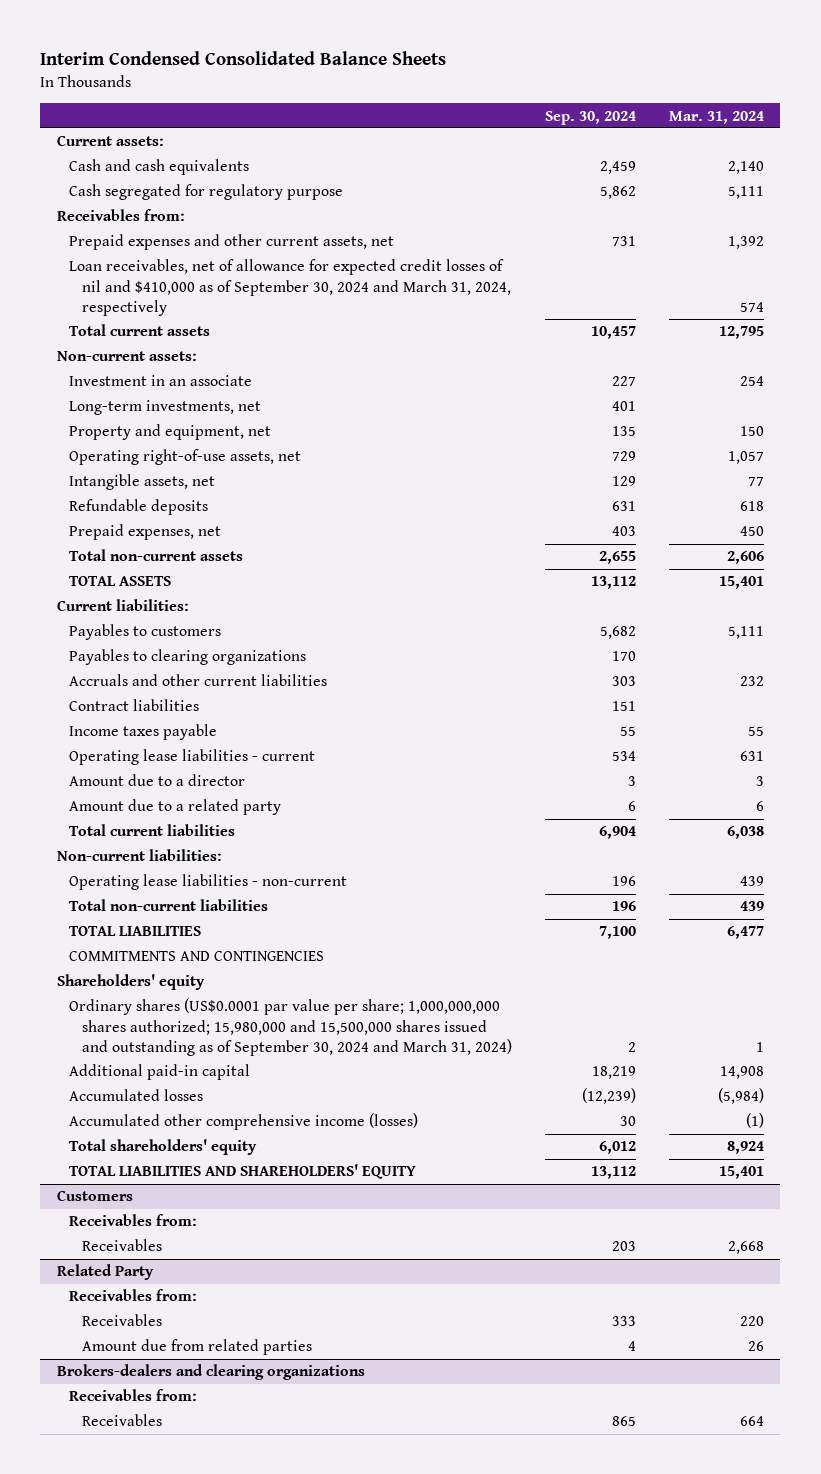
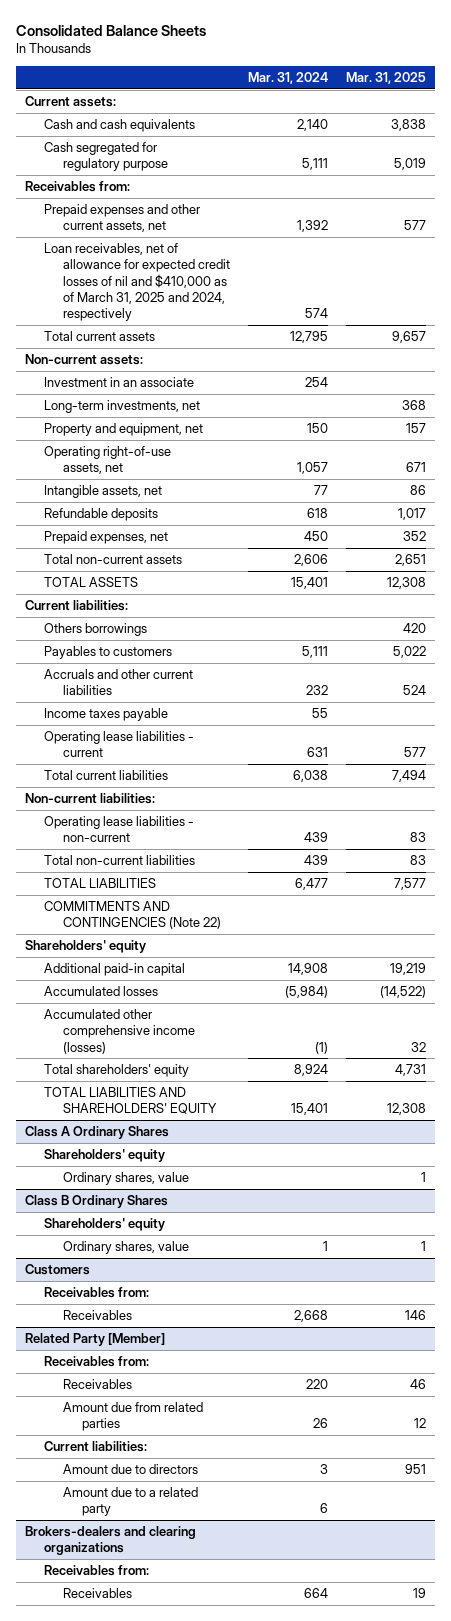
[40,51,447,66] Interim Condensed Consolidated Balance Sheets -> [16,24,207,36] Consolidated Balance Sheets
[545,110,637,125] Sep. 30, 2024 -> none
none -> [345,71,426,84] Mar. 31, 2025
[69,259,512,317] Loan receivables, net of allowance for expected credit losses of nil and $410,000 as of September 30, 2024 and March 31, 2024, respectively -> [43,243,230,322] Loan receivables, net of allowance for expected credit losses of nil and $410,000 as of March 31, 2025 and 2024, respectively
none -> [43,623,147,637] Others borrowings
[69,649,307,666] Payables to clearing organizations -> none
[69,699,200,712] Contract liabilities -> none
[69,774,246,787] Amount due to a director -> none
[69,799,282,816] Amount due to a related party -> none
[69,951,325,962] COMMITMENTS AND CONTINGENCIES -> [43,901,221,930] COMMITMENTS AND CONTINGENCIES (Note 22)
[69,998,513,1057] Ordinary shares (US$0.0001 par value per share; 1,000,000,000 shares authorized; 15,980,000 and 15,500,000 shares issued and outstanding as of September 30, 2024 and March 31, 2024) -> none
none -> [24,1126,169,1140] Class A Ordinary Shares
none -> [43,1149,165,1163] Shareholders' equity
none -> [62,1172,189,1186] Ordinary shares, value
none -> [24,1195,168,1209] Class B Ordinary Shares
none -> [43,1218,165,1232] Shareholders' equity
none -> [62,1241,189,1255] Ordinary shares, value
[56,1264,154,1281] Related Party -> [24,1333,165,1347] Related Party [Member]
none -> [43,1441,147,1453] Current liabilities:
none -> [62,1464,198,1475] Amount due to directors
none -> [62,1487,198,1517] Amount due to a related party

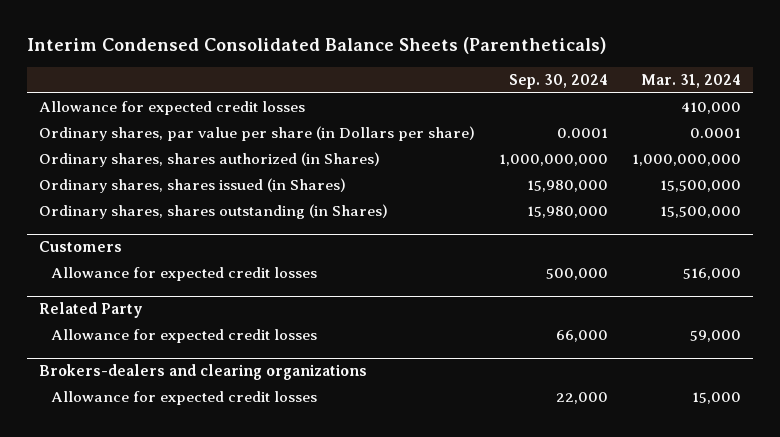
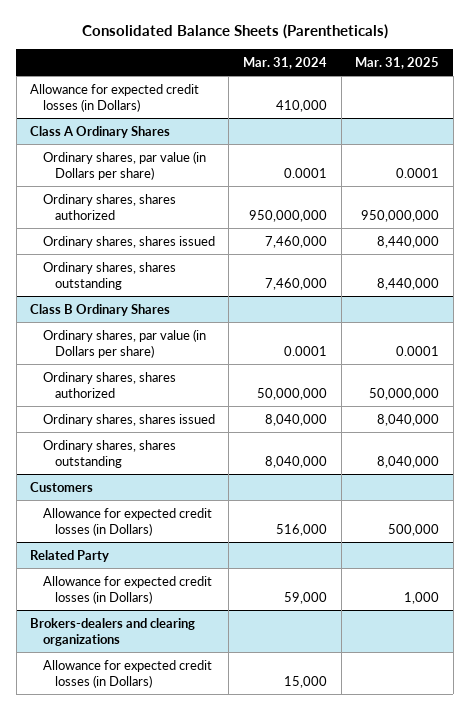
[26,36,606,54] Interim Condensed Consolidated Balance Sheets (Parentheticals) -> [81,24,388,40] Consolidated Balance Sheets (Parentheticals)
[508,73,608,89] Sep. 30, 2024 -> none
none -> [355,57,440,70] Mar. 31, 2025
[38,101,305,116] Allowance for expected credit losses -> [30,83,200,112] Allowance for expected credit losses (in Dollars)
none -> [30,125,171,138] Class A Ordinary Shares
[38,126,475,142] Ordinary shares, par value per share (in Dollars per share) -> [42,150,206,180] Ordinary shares, par value (in Dollars per share)
[38,152,380,168] Ordinary shares, shares authorized (in Shares) -> [42,193,176,220] Ordinary shares, shares authorized
[631,154,741,167] 1,000,000,000 -> [249,209,328,222] 950,000,000
[38,178,346,194] Ordinary shares, shares issued (in Shares) -> [42,235,215,248] Ordinary shares, shares issued
[659,180,741,193] 15,500,000 -> [265,235,328,248] 7,460,000
[38,204,388,220] Ordinary shares, shares outstanding (in Shares) -> [42,261,176,290] Ordinary shares, shares outstanding
[659,206,741,219] 15,500,000 -> [265,277,328,290] 7,460,000
none -> [30,303,171,316] Class B Ordinary Shares
none -> [42,328,206,358] Ordinary shares, par value (in Dollars per share)
none -> [42,371,176,398] Ordinary shares, shares authorized
none -> [42,413,215,426] Ordinary shares, shares issued
none -> [42,439,176,468] Ordinary shares, shares outstanding
[50,267,317,282] Allowance for expected credit losses -> [42,507,212,536] Allowance for expected credit losses (in Dollars)
[50,329,317,344] Allowance for expected credit losses -> [42,575,212,604] Allowance for expected credit losses (in Dollars)
[50,391,317,406] Allowance for expected credit losses -> [42,659,212,688] Allowance for expected credit losses (in Dollars)

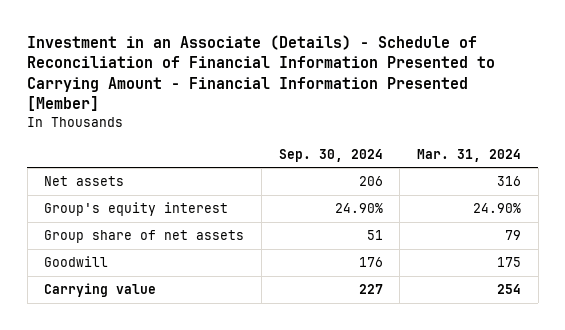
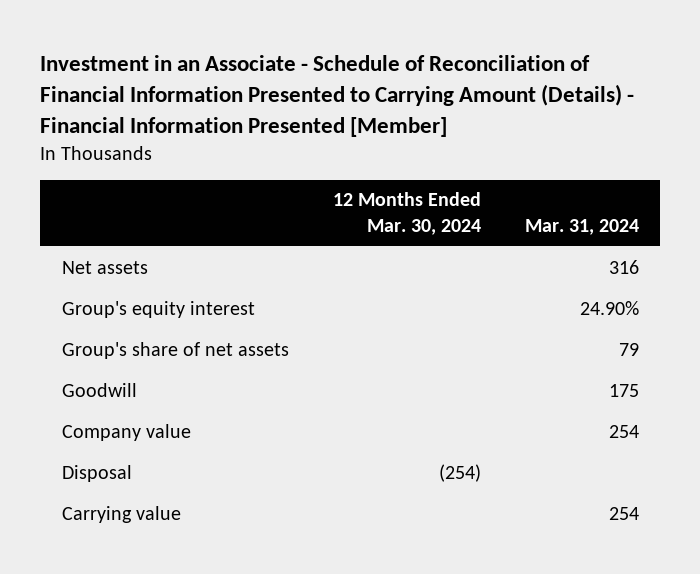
[27,34,496,112] Investment in an Associate (Details) - Schedule of Reconciliation of Financial Information Presented to Carrying Amount - Financial Information Presented [Member] -> [39,54,634,137] Investment in an Associate - Schedule of Reconciliation of Financial Information Presented to Carrying Amount (Details) - Financial Information Presented [Member]
[278,148,383,162] Sep. 30, 2024 -> none
none -> [332,192,481,235] 12 Months Ended Mar. 30, 2024
[44,230,245,244] Group share of net assets -> [61,341,289,359] Group's share of net assets
none -> [61,423,191,441] Company value
none -> [61,464,132,482] Disposal

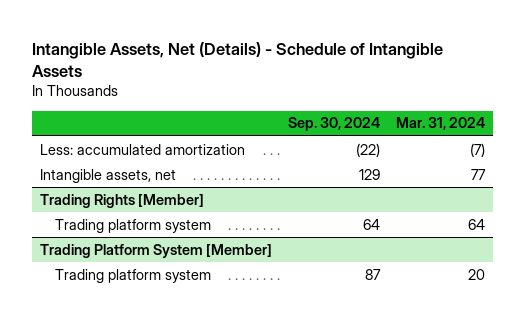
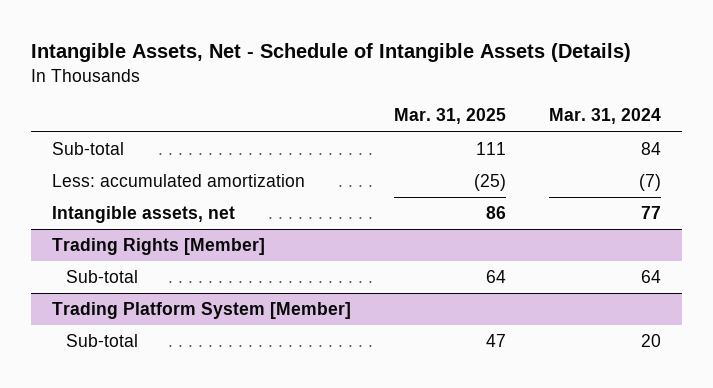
[32,41,444,77] Intangible Assets, Net (Details) - Schedule of Intangible Assets -> [31,43,632,63] Intangible Assets, Net - Schedule of Intangible Assets (Details)
[287,117,380,132] Sep. 30, 2024 -> none
none -> [394,108,507,125] Mar. 31, 2025
none -> [52,142,125,156] Sub-total
[54,218,211,233] Trading platform system -> [66,270,139,284] Sub-total
[54,268,211,283] Trading platform system -> [66,334,139,348] Sub-total

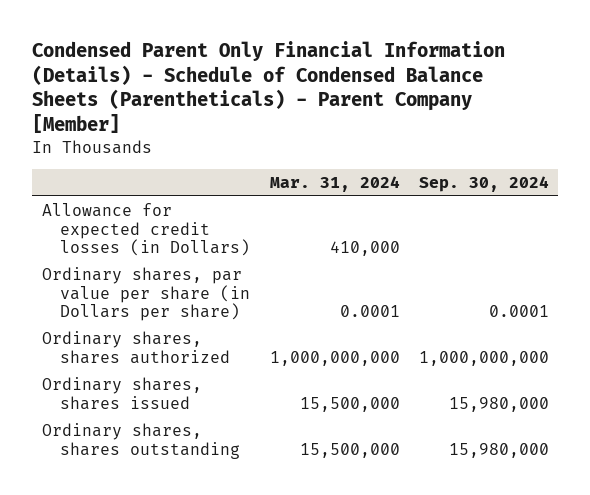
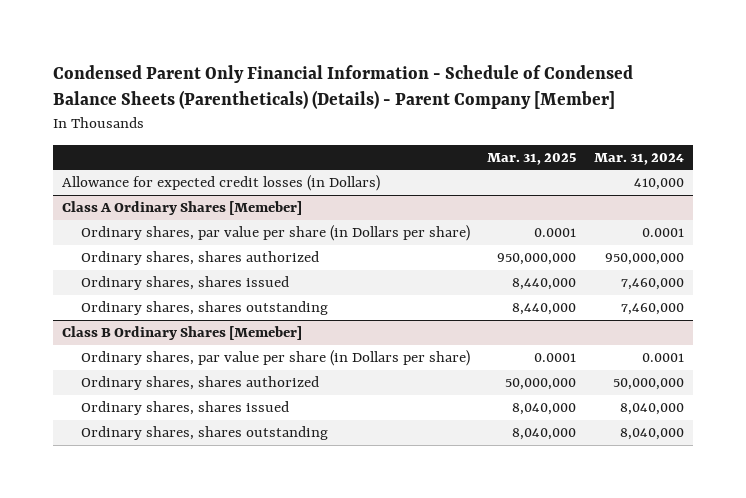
[32,40,506,134] Condensed Parent Only Financial Information (Details) - Schedule of Condensed Balance Sheets (Parentheticals) - Parent Company [Member] -> [52,64,633,110] Condensed Parent Only Financial Information - Schedule of Condensed Balance Sheets (Parentheticals) (Details) - Parent Company [Member]
[418,175,549,192] Sep. 30, 2024 -> none
none -> [487,152,577,165] Mar. 31, 2025
none -> [61,201,302,216] Class A Ordinary Shares [Memeber]
[269,350,400,366] 1,000,000,000 -> [605,253,685,266] 950,000,000
[299,396,400,412] 15,500,000 -> [621,278,685,291] 7,460,000
[299,442,400,458] 15,500,000 -> [621,303,685,316] 7,460,000
none -> [61,326,302,341] Class B Ordinary Shares [Memeber]
none -> [80,350,470,367] Ordinary shares, par value per share (in Dollars per share)
none -> [80,376,319,391] Ordinary shares, shares authorized
none -> [80,401,289,416] Ordinary shares, shares issued
none -> [80,426,328,441] Ordinary shares, shares outstanding

